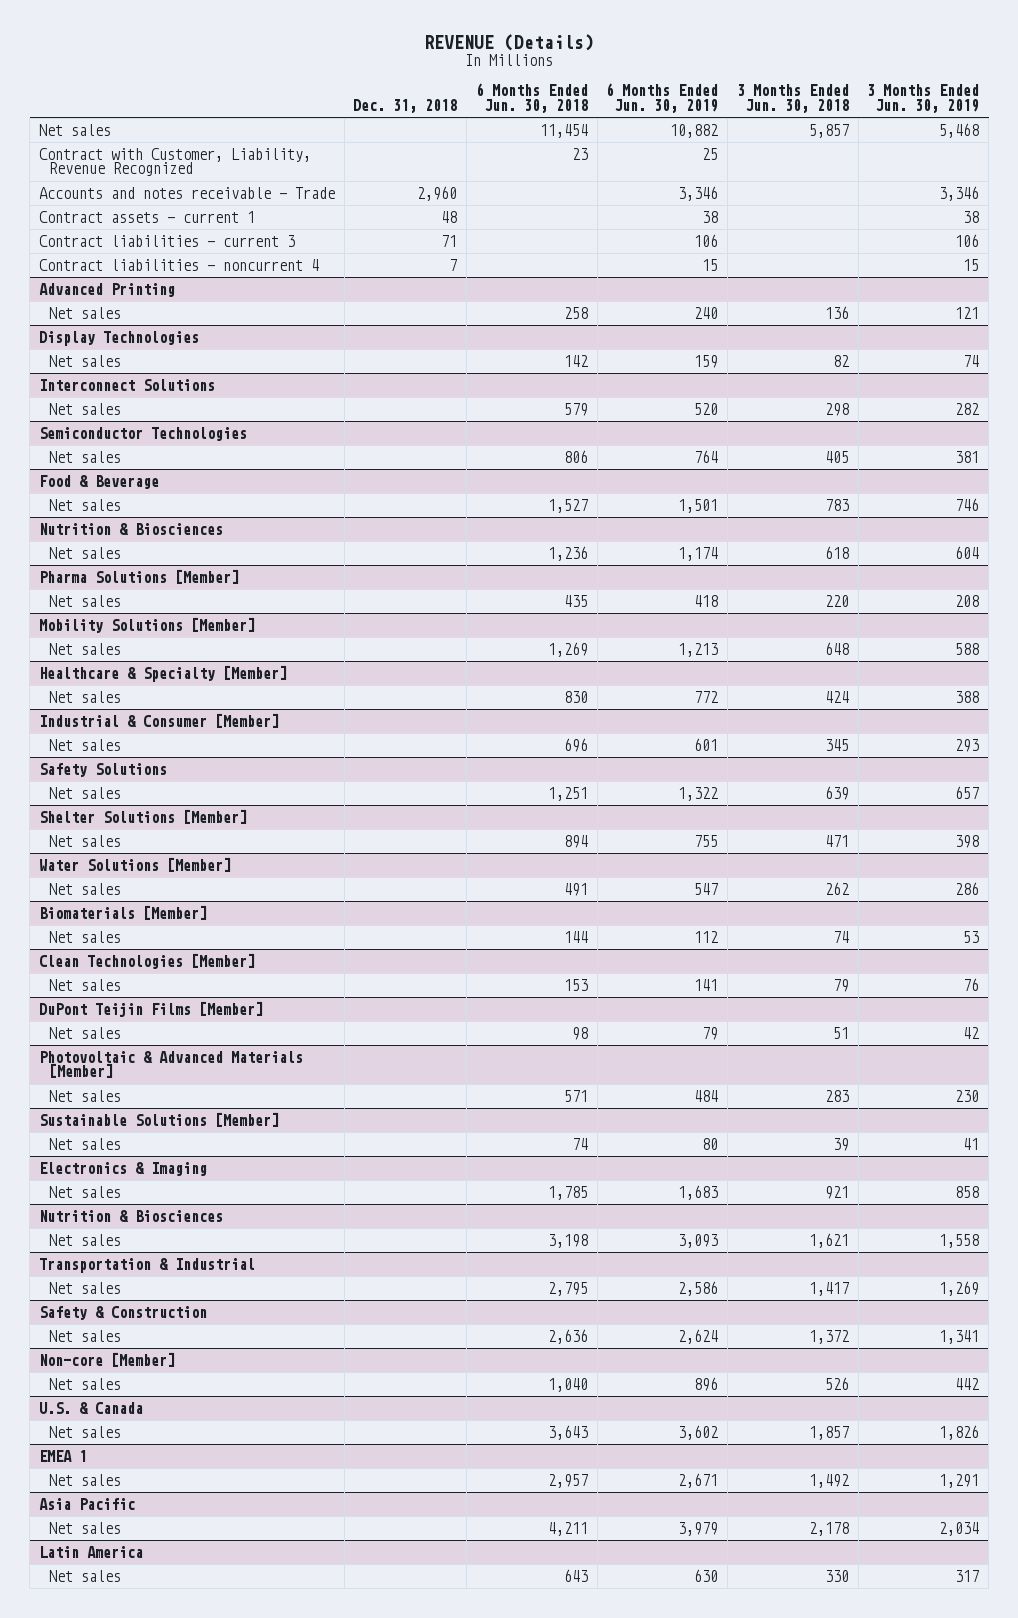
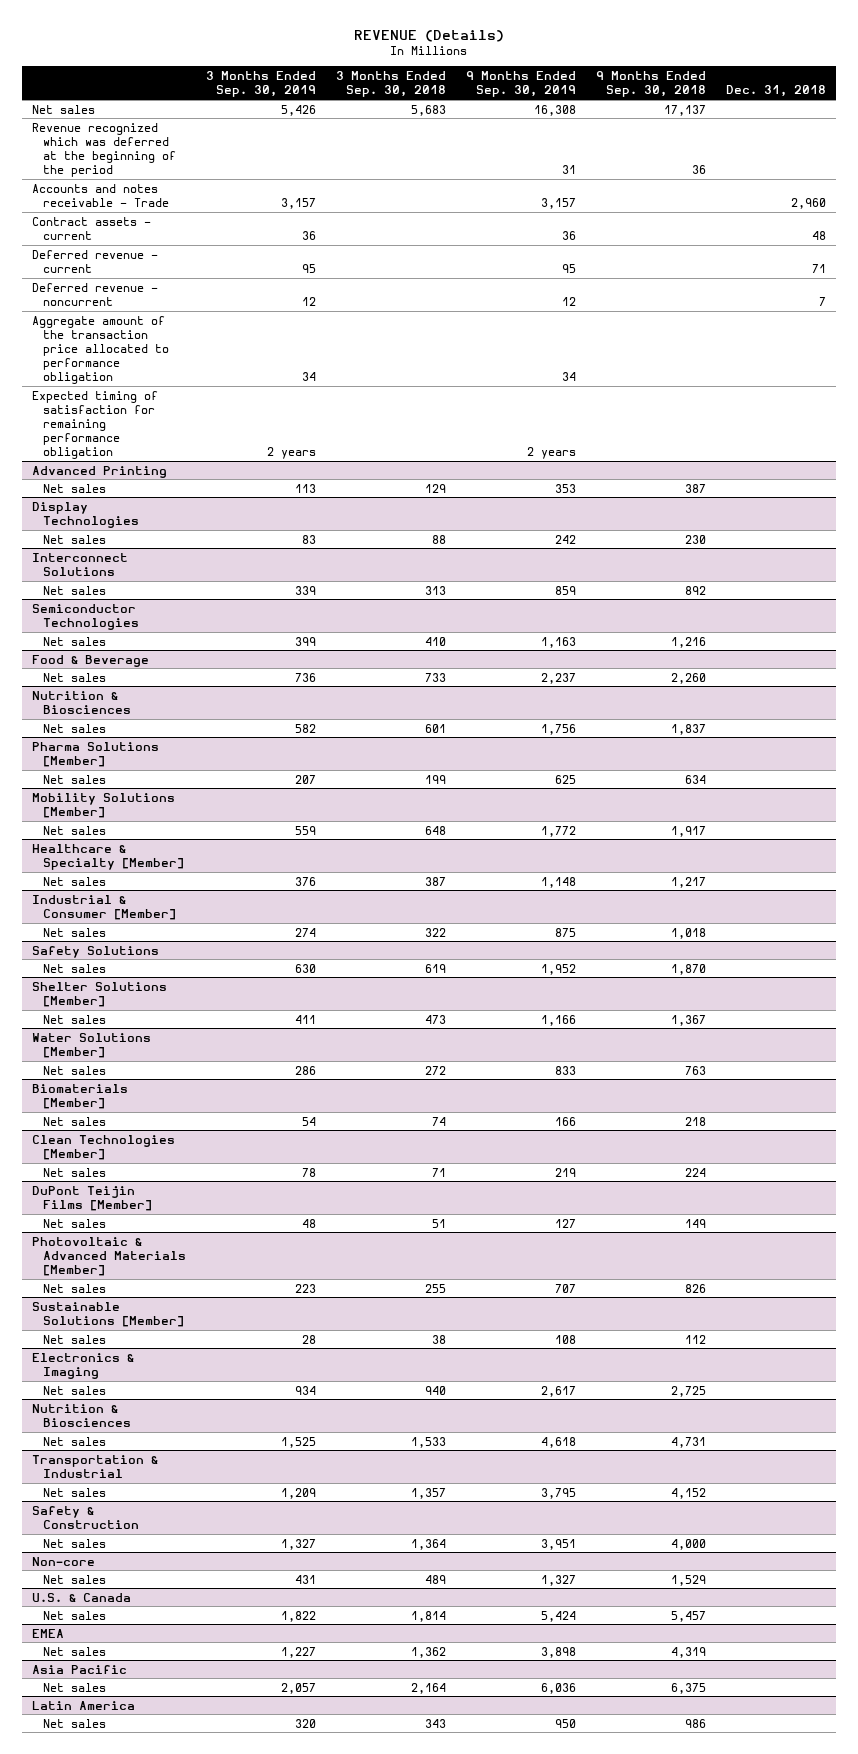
[475,83,588,113] 6 Months Ended Jun. 30, 2018 -> none
[606,83,719,113] 6 Months Ended Jun. 30, 2019 -> none
[736,84,849,113] 3 Months Ended Jun. 30, 2018 -> none
[867,84,980,113] 3 Months Ended Jun. 30, 2019 -> none
none -> [205,71,316,98] 3 Months Ended Sep. 30, 2019
none -> [335,71,446,98] 3 Months Ended Sep. 30, 2018
none -> [465,71,576,98] 9 Months Ended Sep. 30, 2019
none -> [595,71,706,98] 9 Months Ended Sep. 30, 2018
[39,147,312,177] Contract with Customer, Liability, Revenue Recognized -> [32,122,176,178] Revenue recognized which was deferred at the beginning of the period
[39,210,256,223] Contract assets - current 1 -> [32,216,152,240] Contract assets - current
[39,234,296,247] Contract liabilities - current 3 -> [32,249,159,273] Deferred revenue - current
[39,258,320,271] Contract liabilities - noncurrent 4 -> [32,282,159,306] Deferred revenue - noncurrent
none -> [32,315,169,385] Aggregate amount of the transaction price allocated to performance obligation
none -> [32,390,159,460] Expected timing of satisfaction for remaining performance obligation
[39,1351,176,1367] Non-core [Member] -> [32,1556,96,1566] Non-core
[39,1449,88,1462] EMEA 1 -> [32,1628,65,1638] EMEA

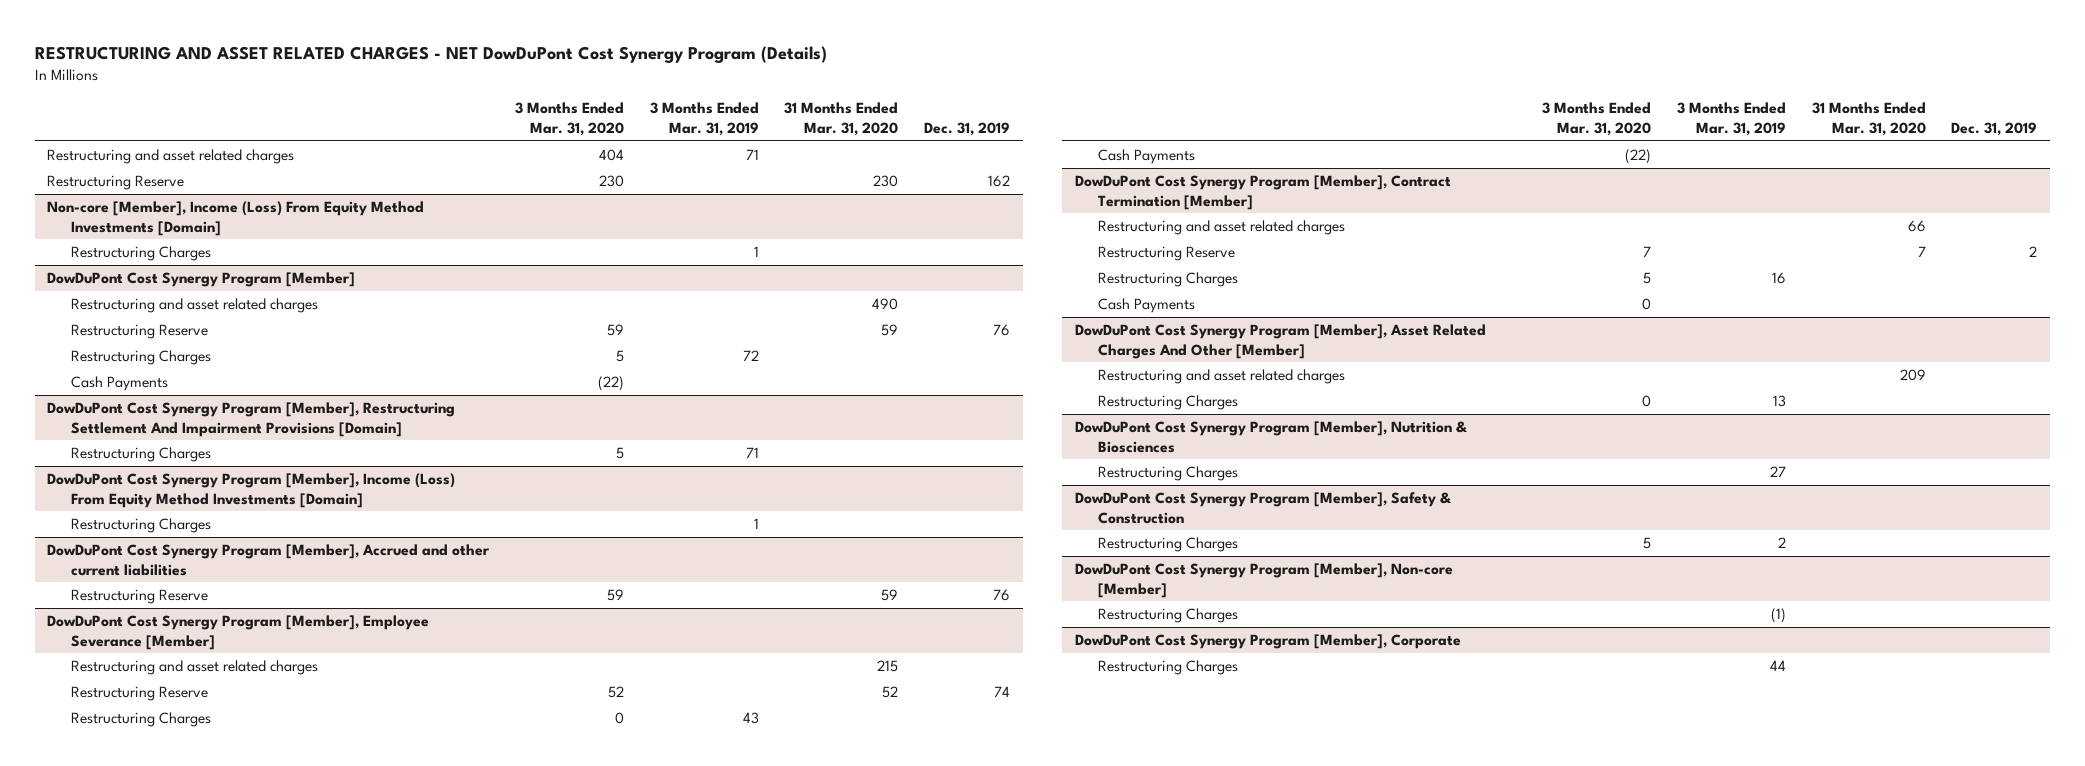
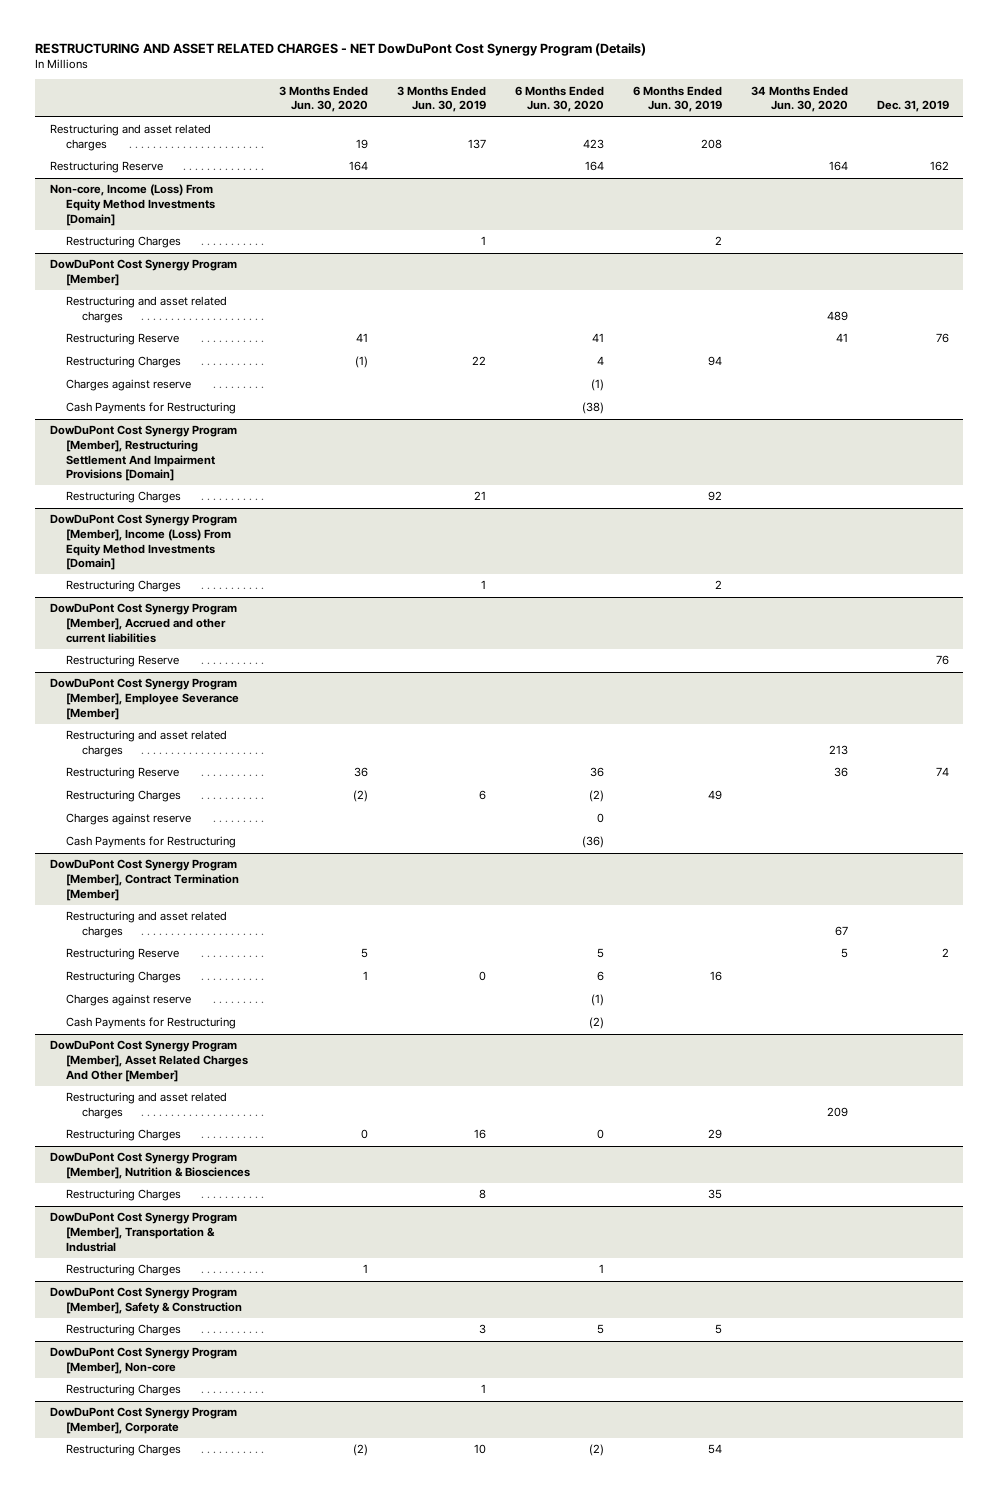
[515,102,625,137] 3 Months Ended Mar. 31, 2020 -> none
[649,102,759,137] 3 Months Ended Mar. 31, 2019 -> none
[784,102,899,137] 31 Months Ended Mar. 31, 2020 -> none
none -> [278,85,368,113] 3 Months Ended Jun. 30, 2020
none -> [396,85,486,113] 3 Months Ended Jun. 30, 2019
none -> [514,85,604,113] 6 Months Ended Jun. 30, 2020
none -> [632,85,722,113] 6 Months Ended Jun. 30, 2019
none -> [750,85,848,113] 34 Months Ended Jun. 30, 2020
[47,200,425,236] Non-core [Member], Income (Loss) From Equity Method Investments [Domain] -> [49,184,215,226] Non-core, Income (Loss) From Equity Method Investments [Domain]
none -> [65,379,191,392] Charges against reserve
[70,375,168,391] Cash Payments -> [65,402,236,415] Cash Payments for Restructuring
none -> [65,813,191,826] Charges against reserve
[1097,148,1195,164] Cash Payments -> [65,836,236,849] Cash Payments for Restructuring
none -> [65,994,191,1007] Charges against reserve
[1097,297,1195,313] Cash Payments -> [65,1017,236,1030] Cash Payments for Restructuring
none -> [49,1212,237,1252] DowDuPont Cost Synergy Program [Member], Transportation & Industrial
none -> [65,1264,181,1277] Restructuring Charges
[1074,562,1453,598] DowDuPont Cost Synergy Program [Member], Non-core [Member] -> [49,1347,237,1374] DowDuPont Cost Synergy Program [Member], Non-core

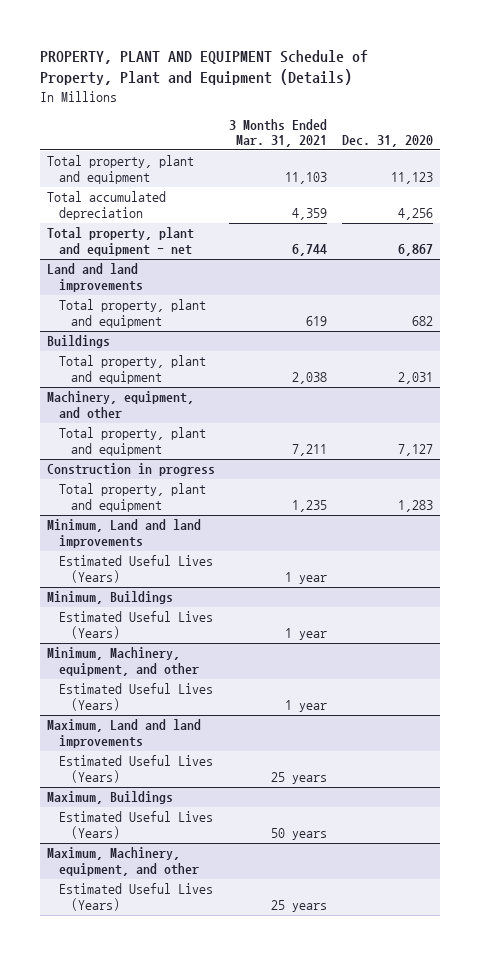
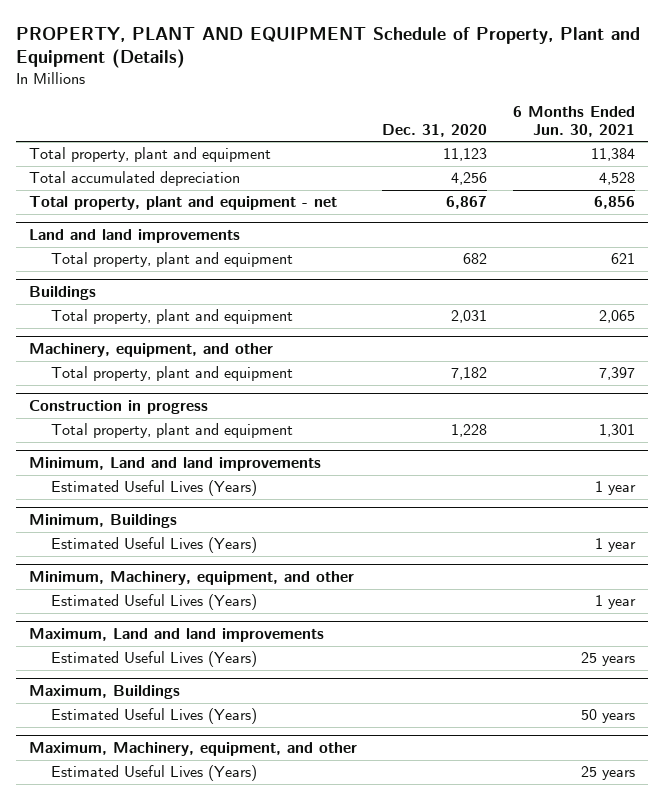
[229,118,328,148] 3 Months Ended Mar. 31, 2021 -> none
none -> [512,105,635,137] 6 Months Ended Jun. 30, 2021
[397,444,433,457] 7,127 -> [451,367,488,381] 7,182
[397,500,433,513] 1,283 -> [451,424,488,438] 1,228

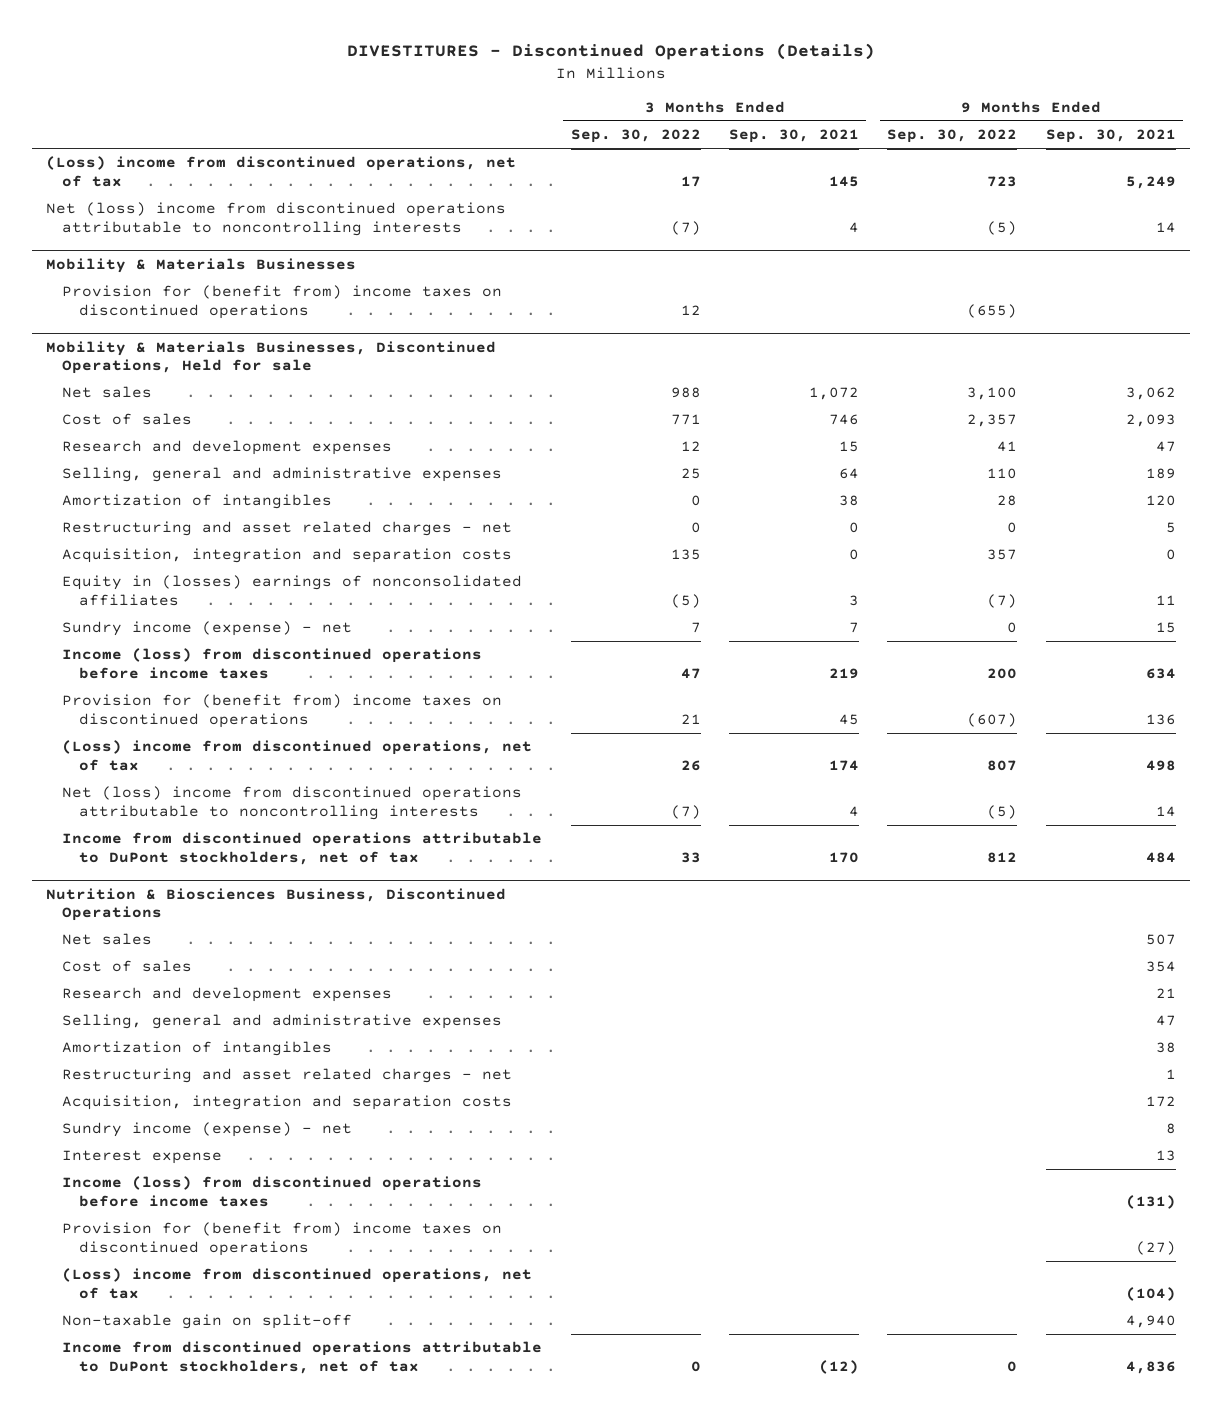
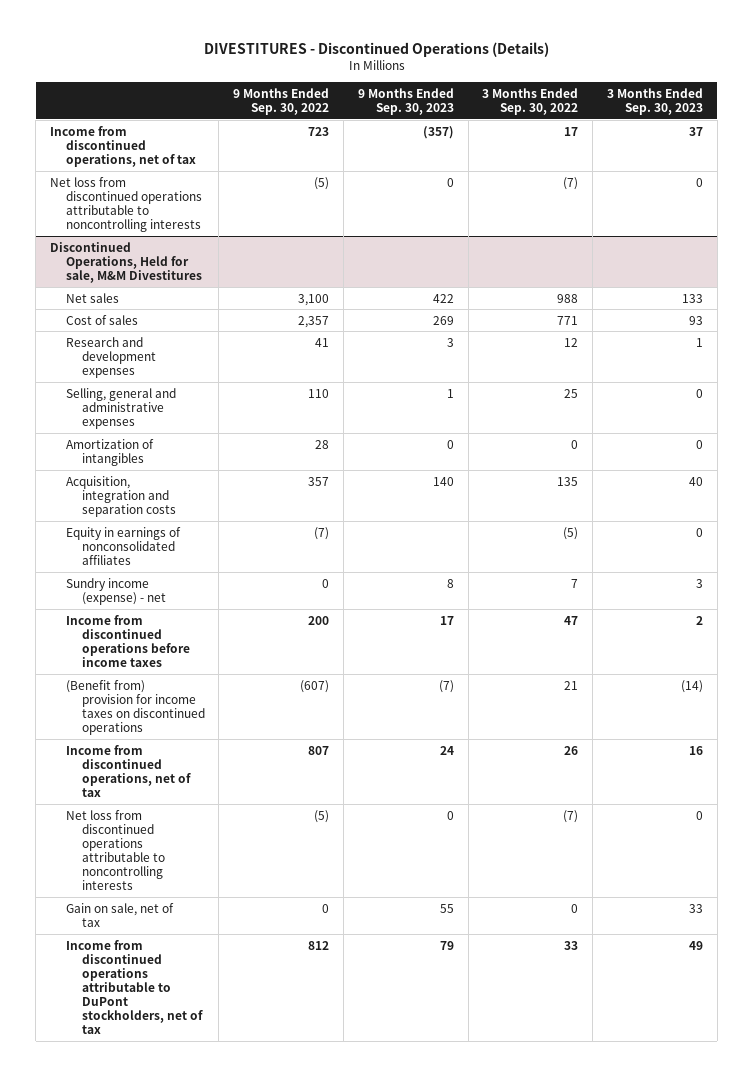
[728,129,859,144] Sep. 30, 2021 -> none
[1045,129,1176,144] Sep. 30, 2021 -> none
none -> [357,87,454,116] 9 Months Ended Sep. 30, 2023
none -> [607,87,704,116] 3 Months Ended Sep. 30, 2023
[45,257,356,273] Mobility & Materials Businesses -> none
[62,285,503,319] Provision for (benefit from) income taxes on discontinued operations -> none
[45,156,516,187] (Loss) income from discontinued operations, net of tax -> [49,125,196,167] Income from discontinued operations, net of tax
[45,202,506,236] Net (loss) income from discontinued operations attributable to noncontrolling interests -> [49,176,202,232] Net loss from discontinued operations attributable to noncontrolling interests
[45,340,496,374] Mobility & Materials Businesses, Discontinued Operations, Held for sale -> [49,241,202,283] Discontinued Operations, Held for sale, M&M Divestitures
[62,521,513,537] Restructuring and asset related charges - net -> none
[62,575,523,606] Equity in (losses) earnings of nonconsolidated affiliates -> [65,526,181,565] Equity in earnings of nonconsolidated affiliates
[62,648,483,679] Income (loss) from discontinued operations before income taxes -> [65,614,190,667] Income from discontinued operations before income taxes
[62,694,503,728] Provision for (benefit from) income taxes on discontinued operations -> [65,679,205,735] (Benefit from) provision for income taxes on discontinued operations
[62,740,533,771] (Loss) income from discontinued operations, net of tax -> [65,744,191,797] Income from discontinued operations, net of tax
[62,786,523,820] Net (loss) income from discontinued operations attributable to noncontrolling interests -> [65,809,165,890] Net loss from discontinued operations attributable to noncontrolling interests
none -> [65,902,174,927] Gain on sale, net of tax
[45,887,506,921] Nutrition & Biosciences Business, Discontinued Operations -> none
[62,933,153,946] Net sales -> none
[62,960,193,973] Cost of sales -> none
[62,987,393,1003] Research and development expenses -> none
[62,1014,503,1030] Selling, general and administrative expenses -> none
[62,1041,333,1057] Amortization of intangibles -> none
[62,1068,513,1084] Restructuring and asset related charges - net -> none
[62,1095,513,1111] Acquisition, integration and separation costs -> none
[62,1122,353,1138] Sundry income (expense) - net -> none
[62,1150,223,1165] Interest expense -> none
[62,1176,483,1207] Income (loss) from discontinued operations before income taxes -> none
[62,1222,503,1256] Provision for (benefit from) income taxes on discontinued operations -> none
[62,1268,533,1299] (Loss) income from discontinued operations, net of tax -> none
[62,1314,353,1330] Non-taxable gain on split-off -> none
[62,1341,543,1374] Income from discontinued operations attributable to DuPont stockholders, net of tax -> none

